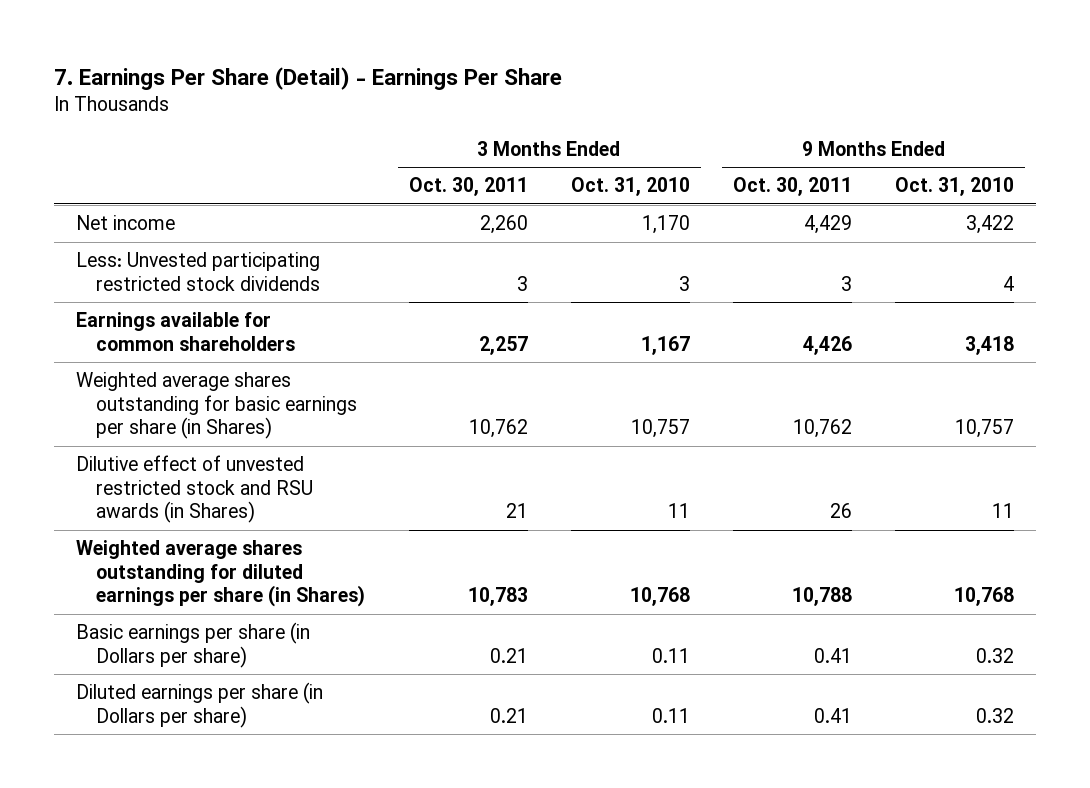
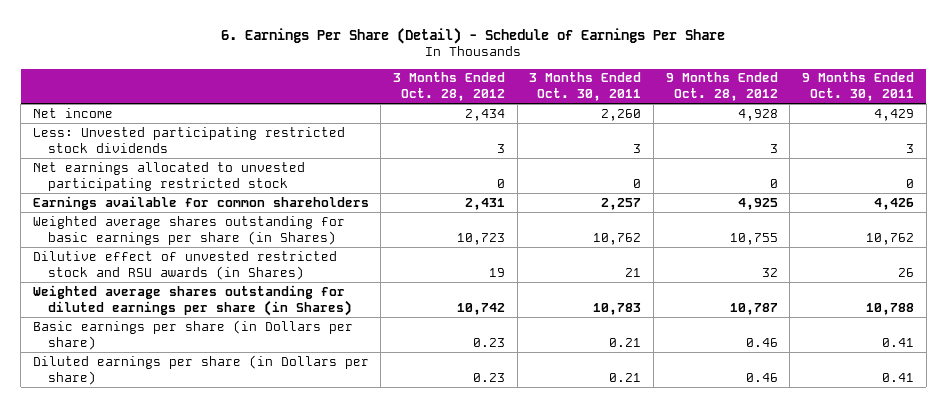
[54,66,563,90] 7. Earnings Per Share (Detail) - Earnings Per Share -> [221,27,726,44] 6. Earnings Per Share (Detail) - Schedule of Earnings Per Share
[570,177,690,197] Oct. 31, 2010 -> none
[895,177,1015,197] Oct. 31, 2010 -> none
none -> [393,72,506,102] 3 Months Ended Oct. 28, 2012
none -> [665,72,778,102] 9 Months Ended Oct. 28, 2012
none -> [32,161,305,191] Net earnings allocated to unvested participating restricted stock

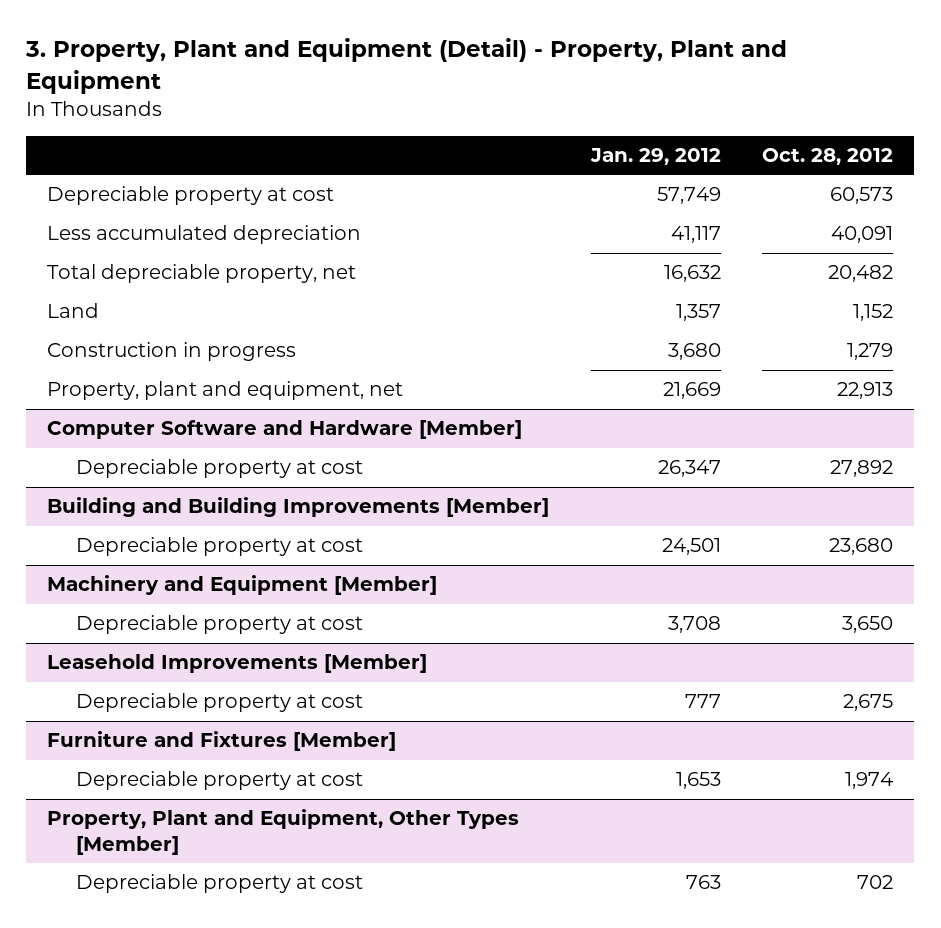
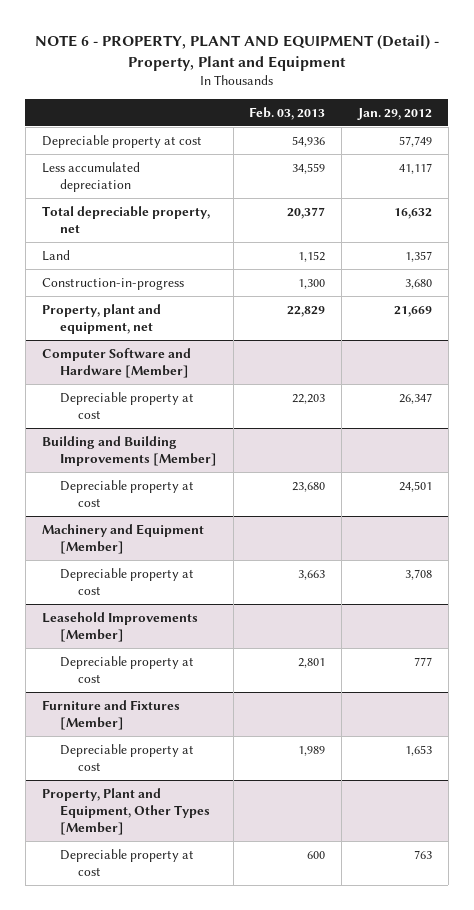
[25,38,788,94] 3. Property, Plant and Equipment (Detail) - Property, Plant and Equipment -> [34,35,439,72] NOTE 6 - PROPERTY, PLANT AND EQUIPMENT (Detail) - Property, Plant and Equipment
[762,147,894,165] Oct. 28, 2012 -> none
none -> [249,106,326,120] Feb. 03, 2013
[47,342,297,362] Construction in progress -> [41,277,184,290] Construction-in-progress

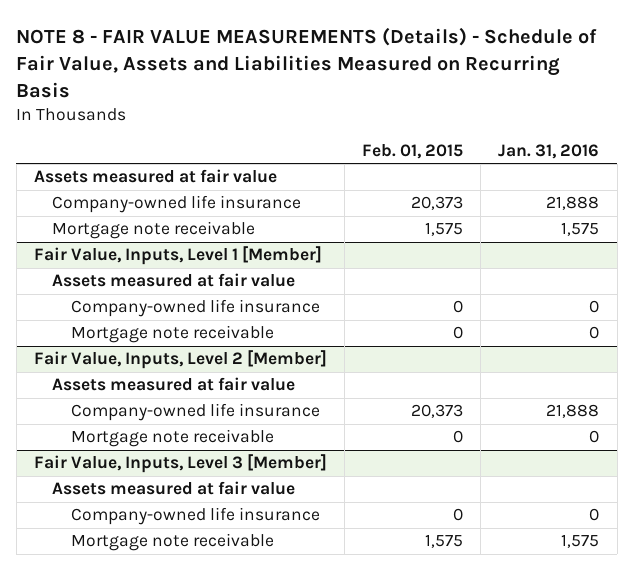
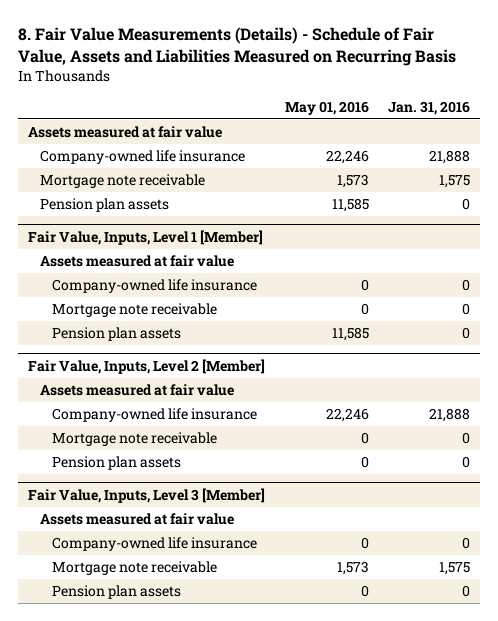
[16,27,598,98] NOTE 8 - FAIR VALUE MEASUREMENTS (Details) - Schedule of Fair Value, Assets and Liabilities Measured on Recurring Basis -> [18,27,457,67] 8. Fair Value Measurements (Details) - Schedule of Fair Value, Assets and Liabilities Measured on Recurring Basis
[362,143,464,159] Feb. 01, 2015 -> none
none -> [284,101,369,116] May 01, 2016
none -> [39,197,169,212] Pension plan assets
none -> [51,326,181,341] Pension plan assets
none -> [51,455,181,470] Pension plan assets
none -> [51,584,181,599] Pension plan assets

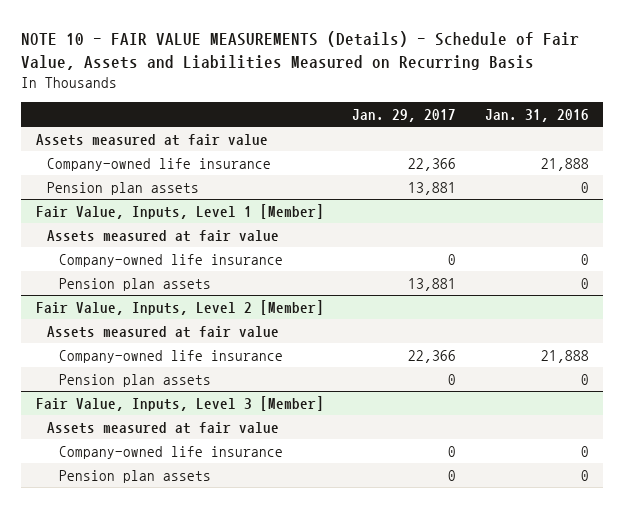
[18,27,457,67] 8. Fair Value Measurements (Details) - Schedule of Fair Value, Assets and Liabilities Measured on Recurring Basis -> [21,31,580,71] NOTE 10 - FAIR VALUE MEASUREMENTS (Details) - Schedule of Fair Value, Assets and Liabilities Measured on Recurring Basis
[284,101,369,116] May 01, 2016 -> none
none -> [352,108,457,122] Jan. 29, 2017
[39,173,205,188] Mortgage note receivable -> none
[51,302,217,317] Mortgage note receivable -> none
[51,431,217,446] Mortgage note receivable -> none
[51,560,217,575] Mortgage note receivable -> none

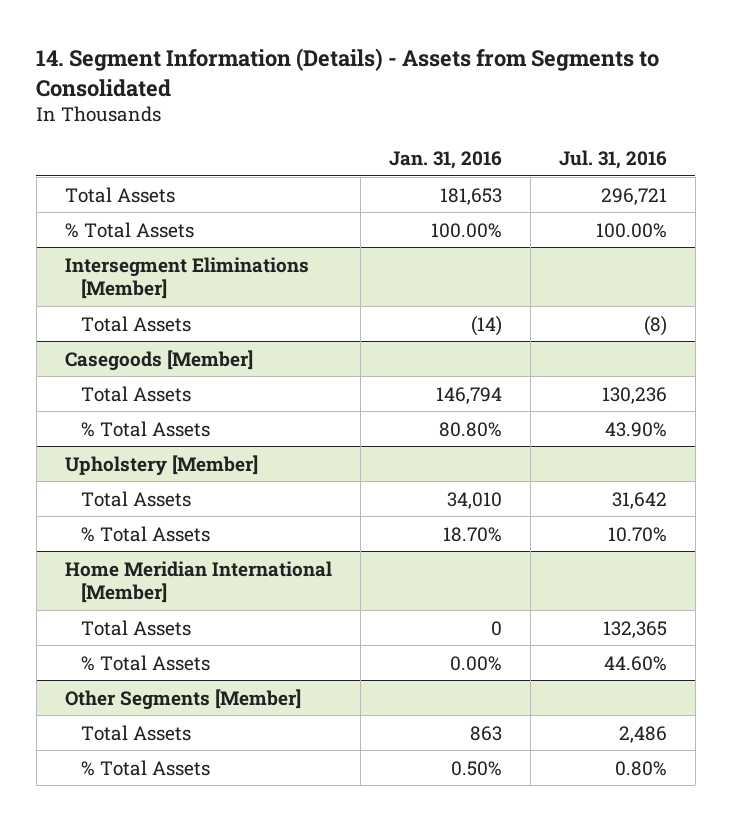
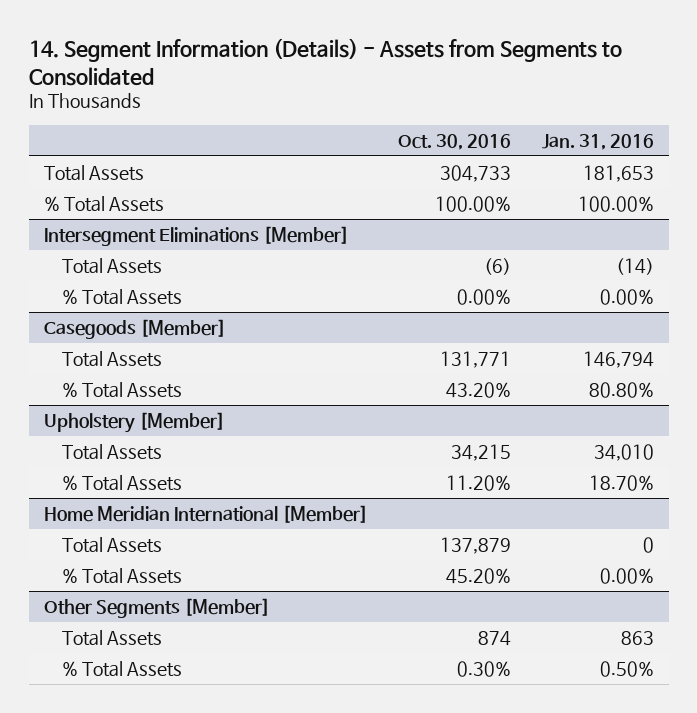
[558,150,667,170] Jul. 31, 2016 -> none
none -> [398,133,512,150] Oct. 30, 2016
none -> [61,288,182,305] % Total Assets

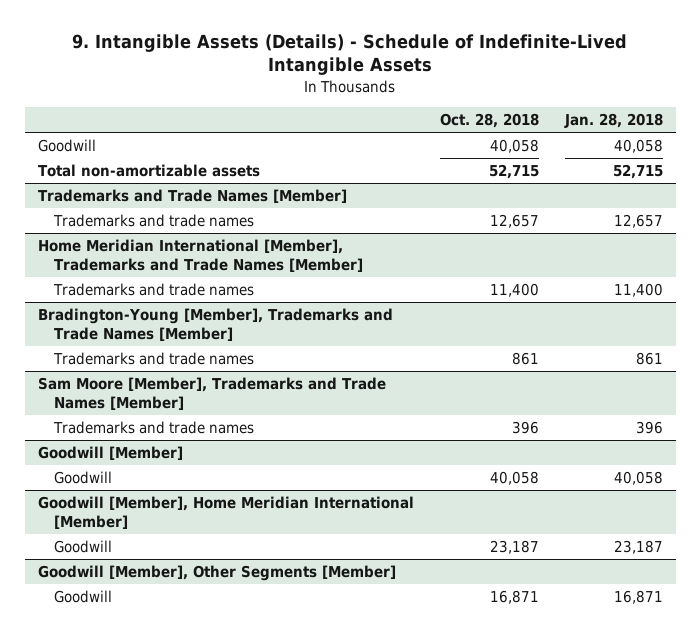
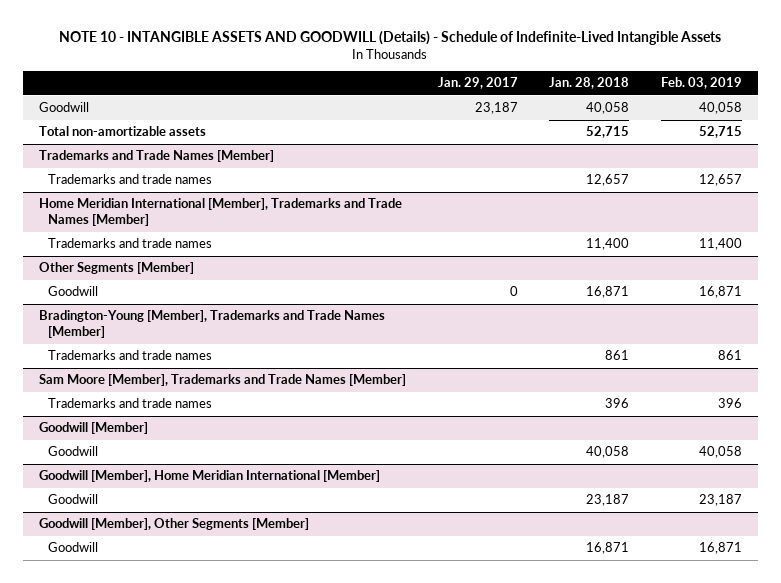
[72,34,628,76] 9. Intangible Assets (Details) - Schedule of Indefinite-Lived Intangible Assets -> [59,30,722,45] NOTE 10 - INTANGIBLE ASSETS AND GOODWILL (Details) - Schedule of Indefinite-Lived Intangible Assets
[439,112,539,128] Oct. 28, 2018 -> none
none -> [437,77,518,90] Jan. 29, 2017
none -> [661,77,743,90] Feb. 03, 2019
none -> [38,262,194,275] Other Segments [Member]
none -> [48,286,99,297] Goodwill

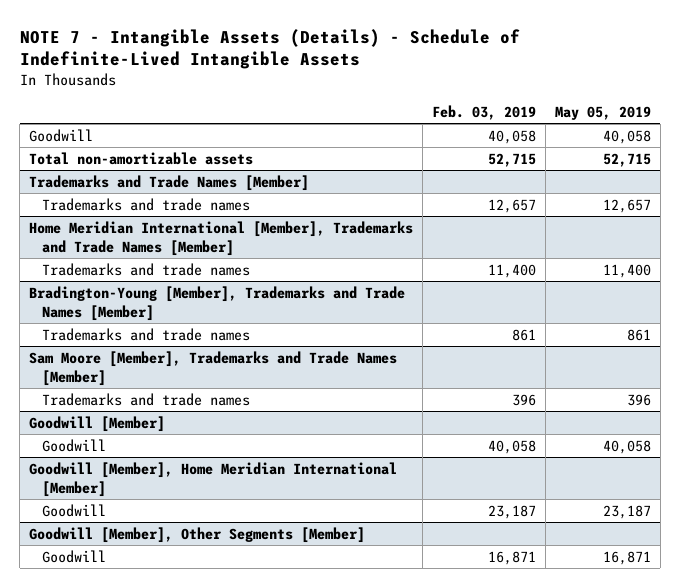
[59,30,722,45] NOTE 10 - INTANGIBLE ASSETS AND GOODWILL (Details) - Schedule of Indefinite-Lived Intangible Assets -> [19,28,520,70] NOTE 7 - Intangible Assets (Details) - Schedule of Indefinite-Lived Intangible Assets
[437,77,518,90] Jan. 29, 2017 -> none
[549,77,630,90] Jan. 28, 2018 -> none
none -> [554,105,651,120] May 05, 2019
[38,262,194,275] Other Segments [Member] -> none
[48,286,99,297] Goodwill -> none

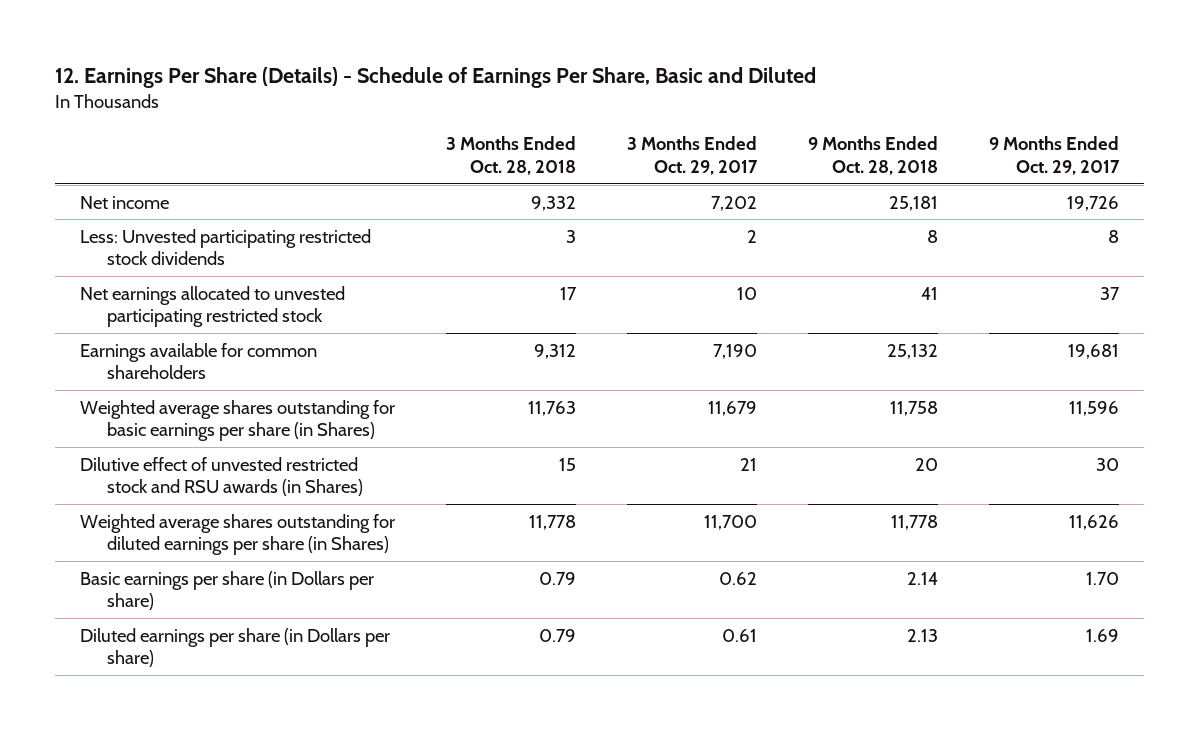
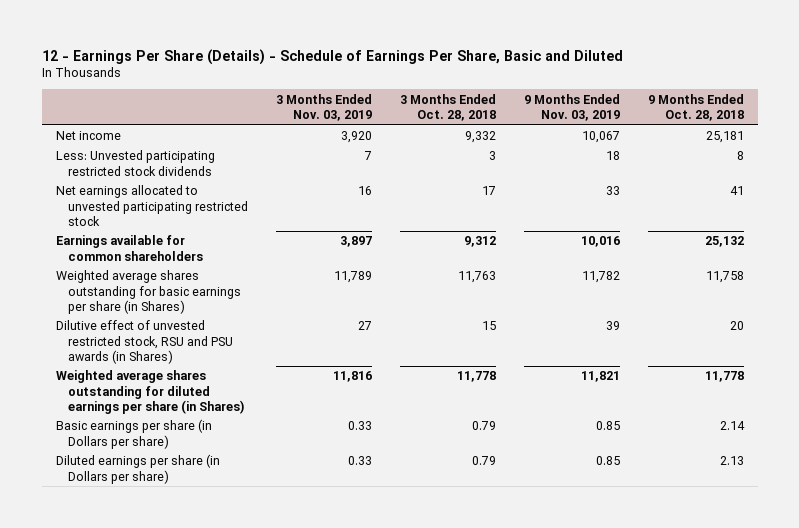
[54,67,816,89] 12. Earnings Per Share (Details) - Schedule of Earnings Per Share, Basic and Diluted -> [41,48,623,65] 12 - Earnings Per Share (Details) - Schedule of Earnings Per Share, Basic and Diluted
[626,136,758,176] 3 Months Ended Oct. 29, 2017 -> none
[988,136,1120,176] 9 Months Ended Oct. 29, 2017 -> none
none -> [275,93,372,122] 3 Months Ended Nov. 03, 2019
none -> [523,93,620,122] 9 Months Ended Nov. 03, 2019
[80,456,364,497] Dilutive effect of unvested restricted stock and RSU awards (in Shares) -> [55,320,233,364] Dilutive effect of unvested restricted stock, RSU and PSU awards (in Shares)

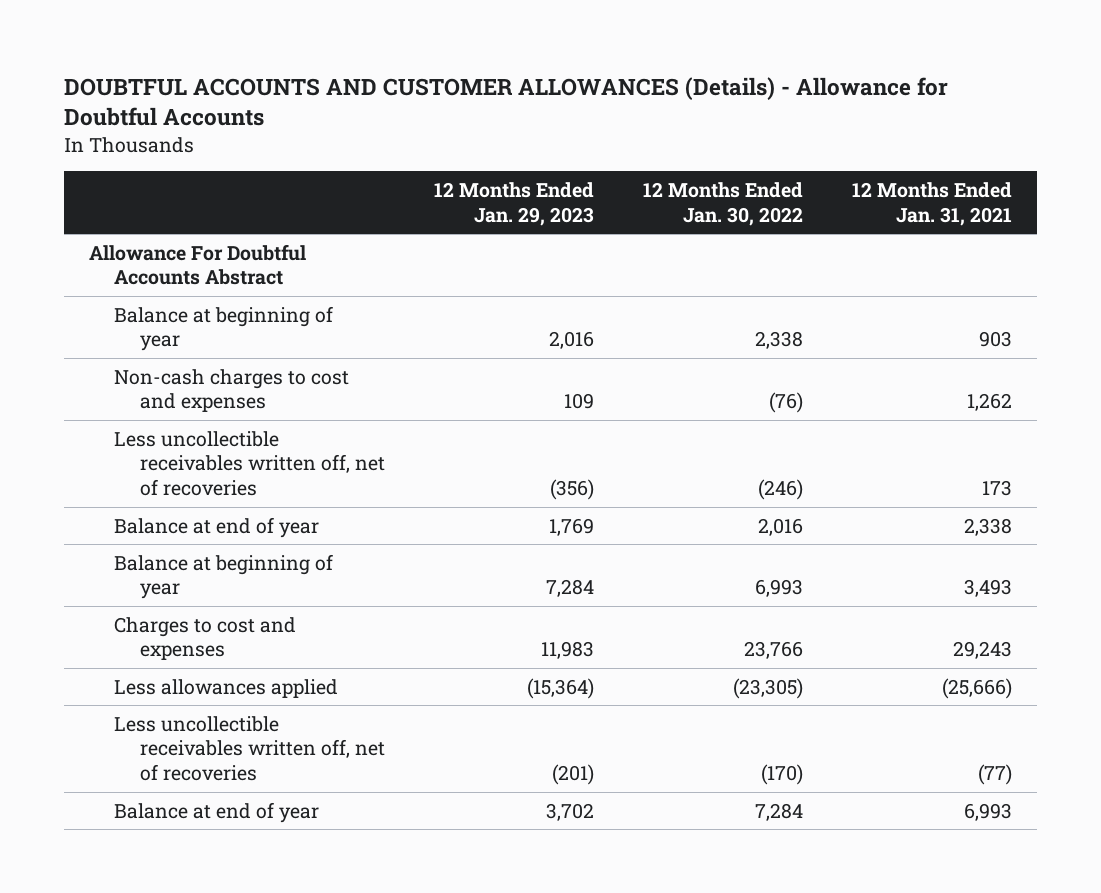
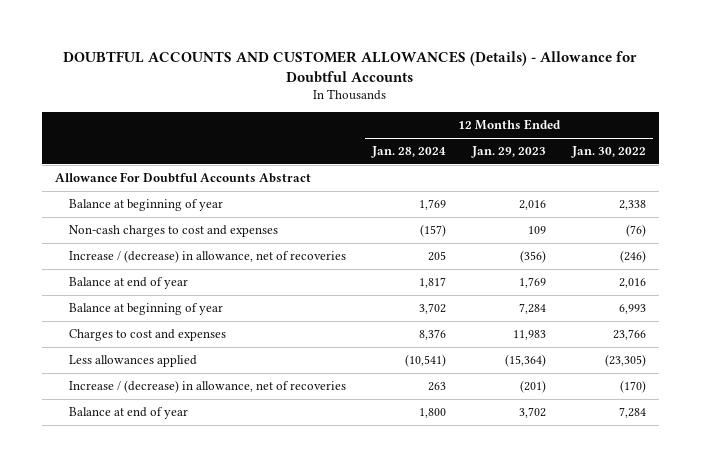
[852,181,1013,226] 12 Months Ended Jan. 31, 2021 -> none
none -> [370,146,446,159] Jan. 28, 2024
[114,430,386,497] Less uncollectible receivables written off, net of recoveries -> [68,250,346,264] Increase / (decrease) in allowance, net of recoveries
[114,715,386,782] Less uncollectible receivables written off, net of recoveries -> [68,380,346,394] Increase / (decrease) in allowance, net of recoveries

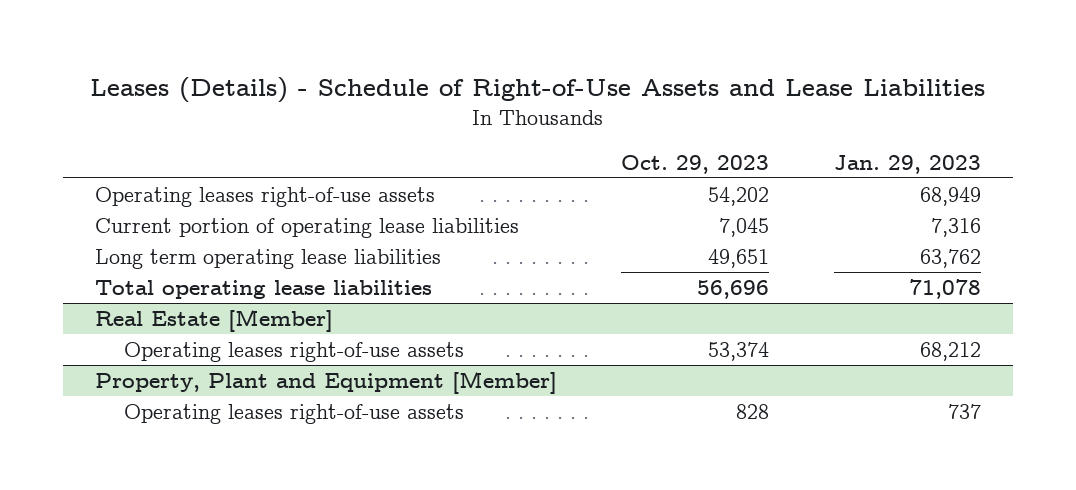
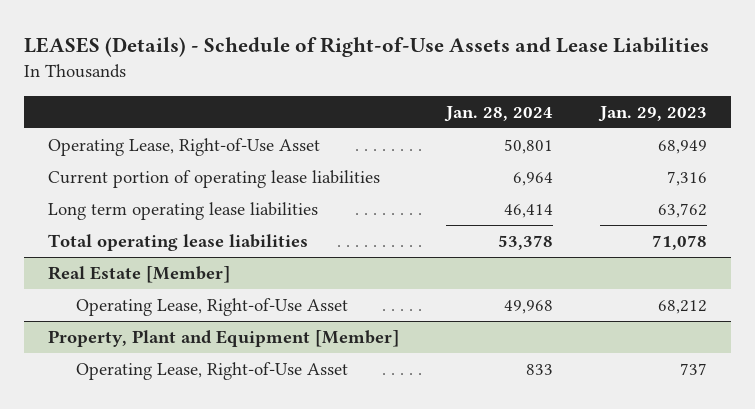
[89,77,985,104] Leases (Details) - Schedule of Right-of-Use Assets and Lease Liabilities -> [23,37,709,58] LEASES (Details) - Schedule of Right-of-Use Assets and Lease Liabilities
[621,154,770,174] Oct. 29, 2023 -> none
none -> [443,105,553,122] Jan. 28, 2024
[94,186,435,207] Operating leases right-of-use assets -> [47,138,320,157] Operating Lease, Right-of-Use Asset
[123,341,464,362] Operating leases right-of-use assets -> [76,298,349,317] Operating Lease, Right-of-Use Asset
[123,403,464,424] Operating leases right-of-use assets -> [76,362,349,381] Operating Lease, Right-of-Use Asset

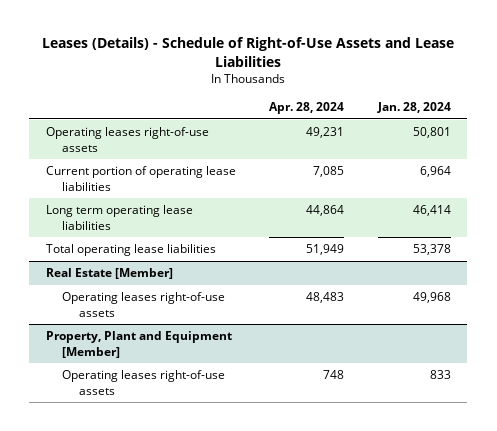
[23,37,709,58] LEASES (Details) - Schedule of Right-of-Use Assets and Lease Liabilities -> [42,37,455,67] Leases (Details) - Schedule of Right-of-Use Assets and Lease Liabilities
[598,105,708,122] Jan. 29, 2023 -> none
none -> [269,101,345,114] Apr. 28, 2024
[47,138,320,157] Operating Lease, Right-of-Use Asset -> [46,127,210,152] Operating leases right-of-use assets
[76,298,349,317] Operating Lease, Right-of-Use Asset -> [62,292,226,317] Operating leases right-of-use assets
[76,362,349,381] Operating Lease, Right-of-Use Asset -> [62,370,226,395] Operating leases right-of-use assets

